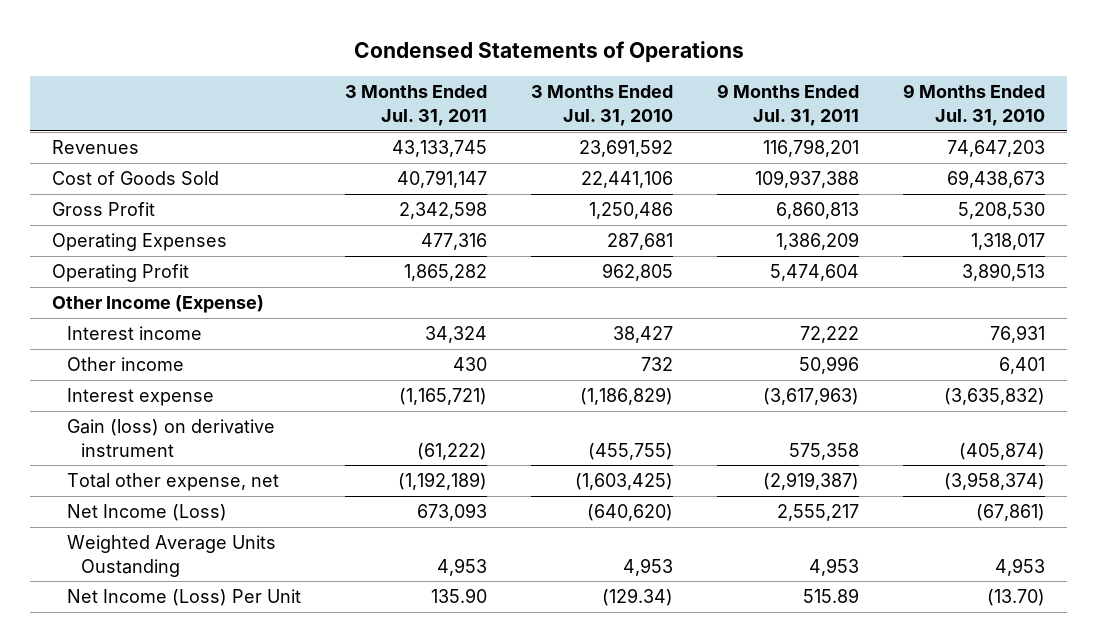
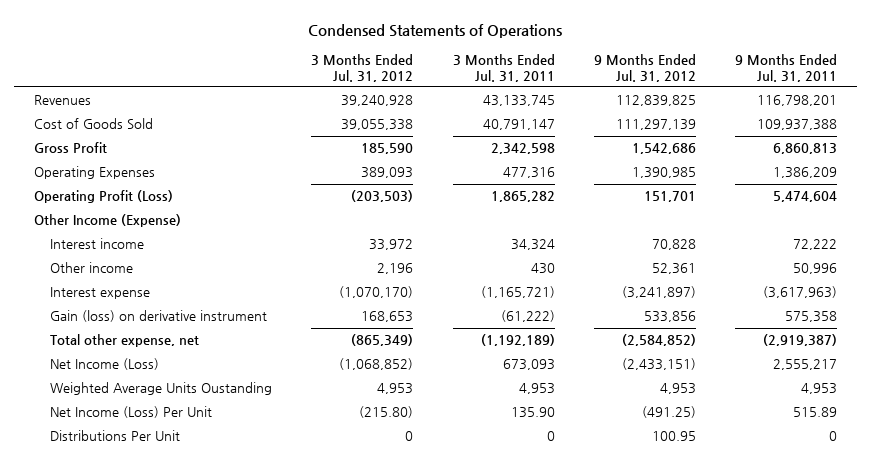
[530,85,673,126] 3 Months Ended Jul. 31, 2010 -> none
[903,84,1046,126] 9 Months Ended Jul. 31, 2010 -> none
none -> [311,54,414,82] 3 Months Ended Jul. 31, 2012
none -> [593,54,696,82] 9 Months Ended Jul. 31, 2012
[51,264,189,283] Operating Profit -> [33,190,173,204] Operating Profit (Loss)
none -> [50,430,181,442] Distributions Per Unit

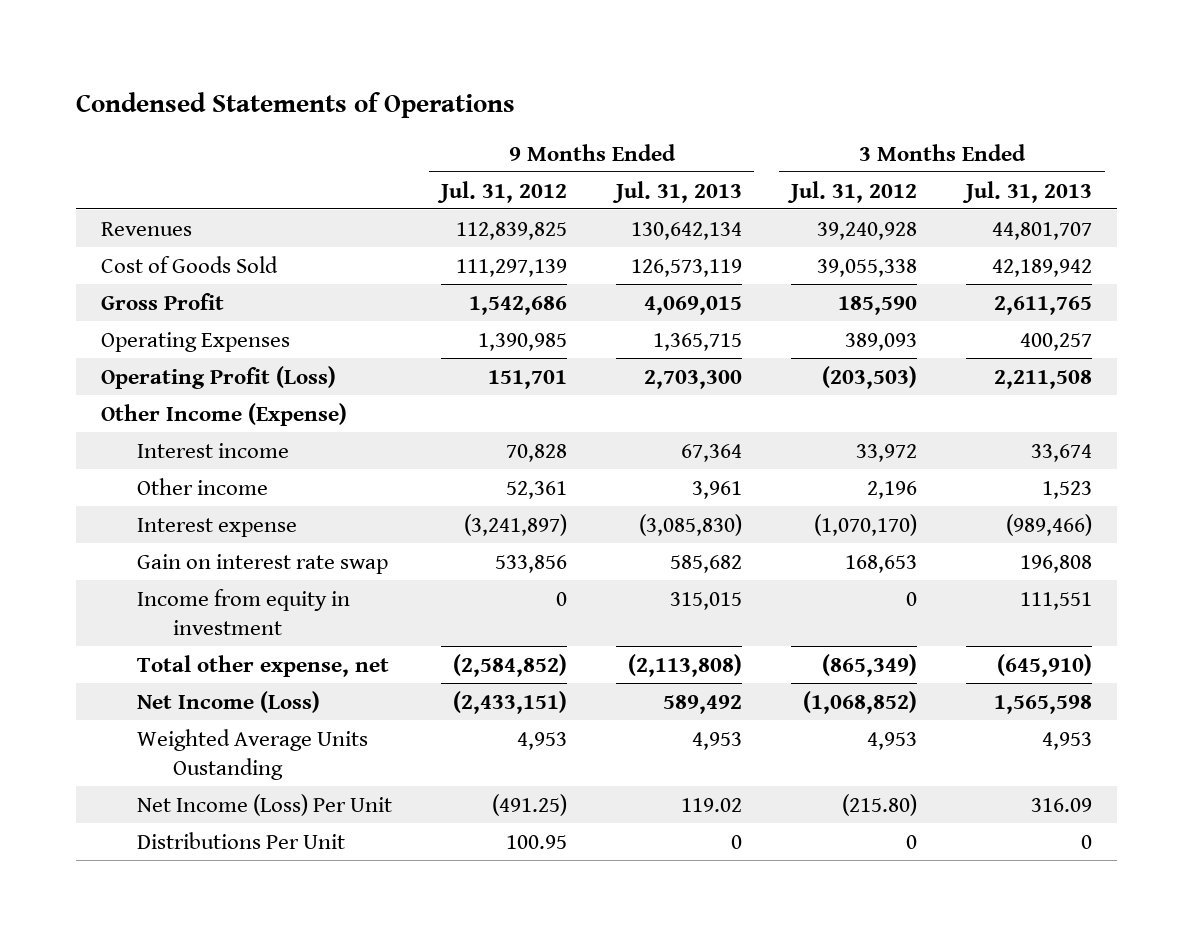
[452,54,555,82] 3 Months Ended Jul. 31, 2011 -> none
[734,54,837,82] 9 Months Ended Jul. 31, 2011 -> none
none -> [612,180,743,203] Jul. 31, 2013
none -> [962,180,1093,203] Jul. 31, 2013
[50,310,268,323] Gain (loss) on derivative instrument -> [136,553,388,574] Gain on interest rate swap
none -> [136,588,350,635] Income from equity in investment

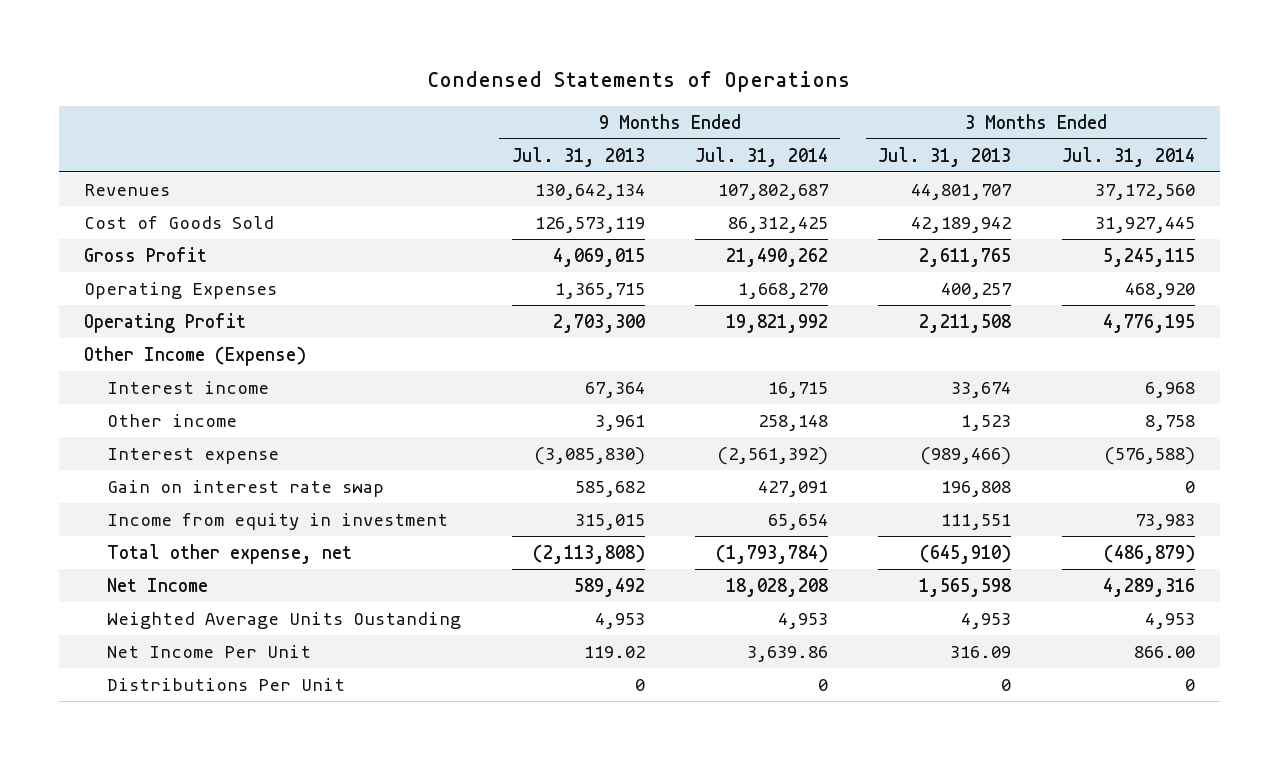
[437,180,568,203] Jul. 31, 2012 -> none
[787,180,918,203] Jul. 31, 2012 -> none
none -> [694,146,828,167] Jul. 31, 2014
none -> [1061,146,1195,167] Jul. 31, 2014
[100,365,336,389] Operating Profit (Loss) -> [83,312,246,333] Operating Profit
[136,690,320,713] Net Income (Loss) -> [107,577,209,592] Net Income
[136,793,392,816] Net Income (Loss) Per Unit -> [107,644,312,658] Net Income Per Unit

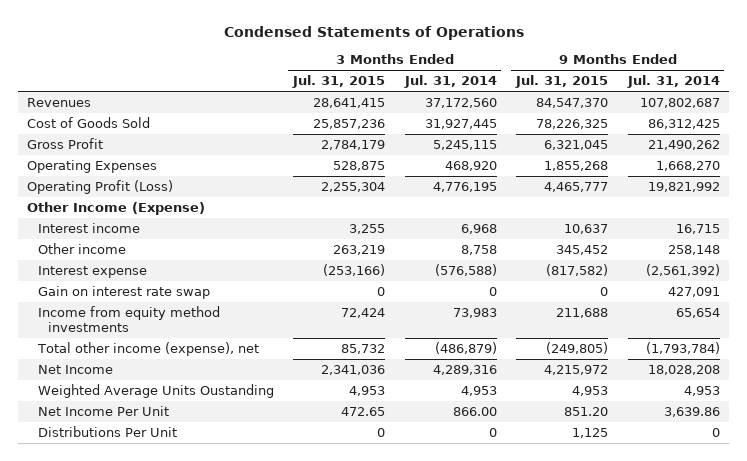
[511,146,645,167] Jul. 31, 2013 -> none
[878,146,1012,167] Jul. 31, 2013 -> none
none -> [292,75,386,89] Jul. 31, 2015
none -> [515,75,609,89] Jul. 31, 2015
[83,312,246,333] Operating Profit -> [27,179,174,194] Operating Profit (Loss)
[107,512,449,530] Income from equity in investment -> [37,305,220,333] Income from equity method investments
[107,543,353,564] Total other expense, net -> [36,341,259,356] Total other income (expense), net

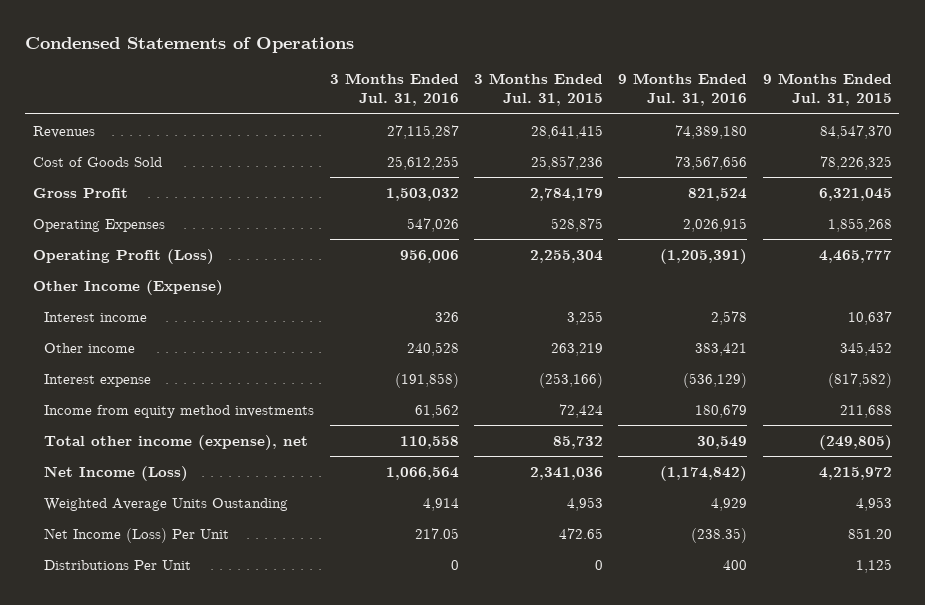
[403,75,497,89] Jul. 31, 2014 -> none
[626,75,720,89] Jul. 31, 2014 -> none
none -> [329,73,459,107] 3 Months Ended Jul. 31, 2016
none -> [618,73,748,107] 9 Months Ended Jul. 31, 2016
[37,285,210,299] Gain on interest rate swap -> none
[37,364,113,374] Net Income -> [44,465,189,481] Net Income (Loss)
[37,405,169,416] Net Income Per Unit -> [44,527,230,543] Net Income (Loss) Per Unit

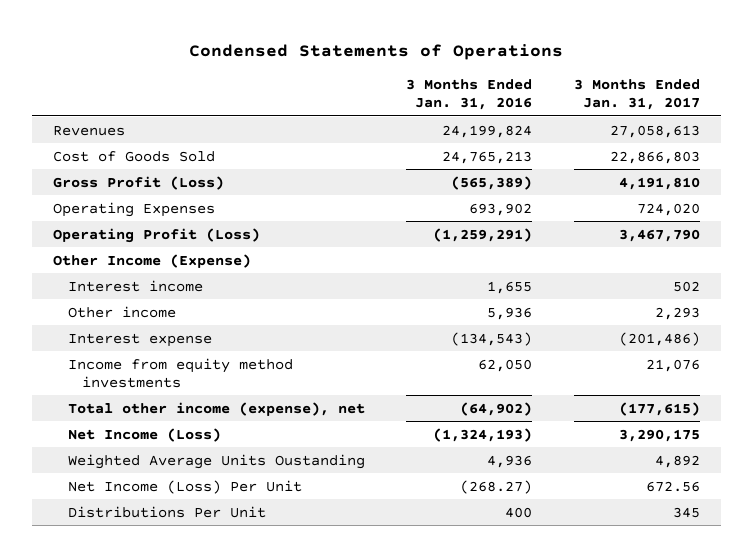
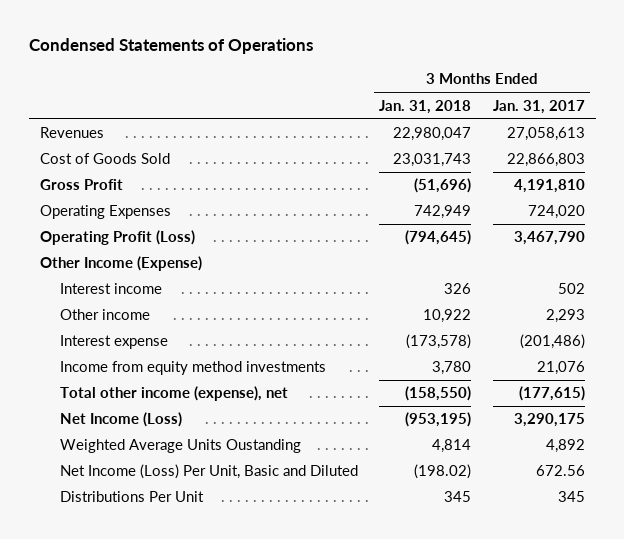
[406,79,533,111] 3 Months Ended Jan. 31, 2016 -> none
none -> [379,99,472,114] Jan. 31, 2018
[52,175,224,190] Gross Profit (Loss) -> [39,179,123,191] Gross Profit
[67,479,302,494] Net Income (Loss) Per Unit -> [59,464,358,480] Net Income (Loss) Per Unit, Basic and Diluted

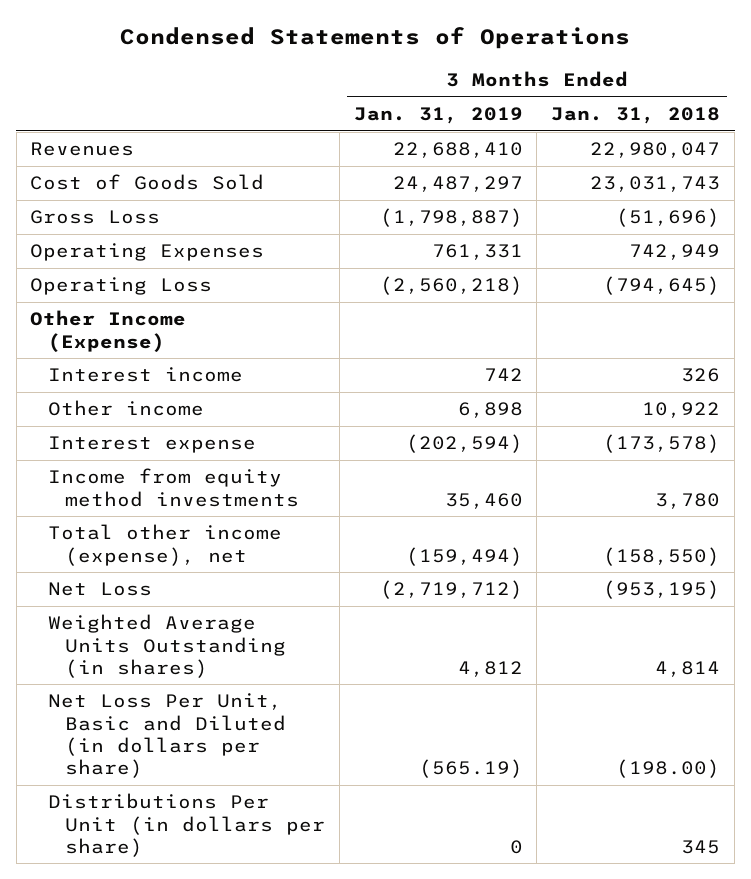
[492,99,585,114] Jan. 31, 2017 -> none
none -> [353,106,523,124] Jan. 31, 2019
[39,179,123,191] Gross Profit -> [30,210,161,225] Gross Loss
[39,230,195,246] Operating Profit (Loss) -> [30,277,213,296] Operating Loss
[59,412,182,428] Net Income (Loss) -> [47,582,152,597] Net Loss
[59,439,301,454] Weighted Average Units Oustanding -> [47,614,287,678] Weighted Average Units Outstanding (in shares)
[59,464,358,480] Net Income (Loss) Per Unit, Basic and Diluted -> [47,693,287,778] Net Loss Per Unit, Basic and Diluted (in dollars per share)
[414,464,472,480] (198.02) -> [616,758,721,778] (198.00)
[59,491,204,503] Distributions Per Unit -> [47,793,326,857] Distributions Per Unit (in dollars per share)

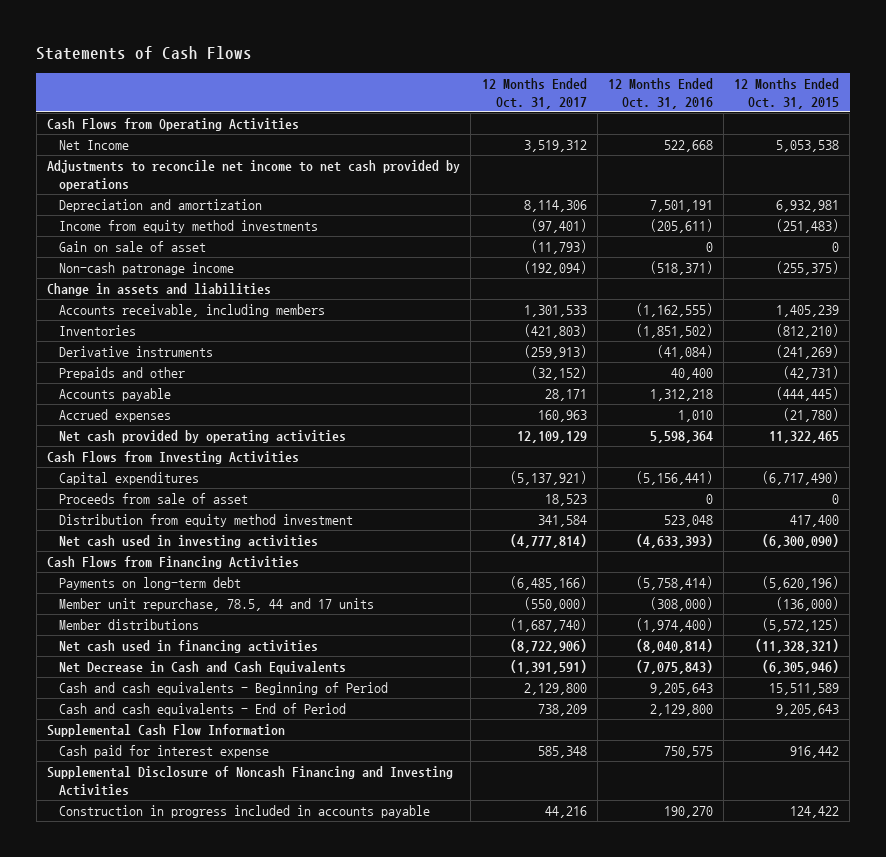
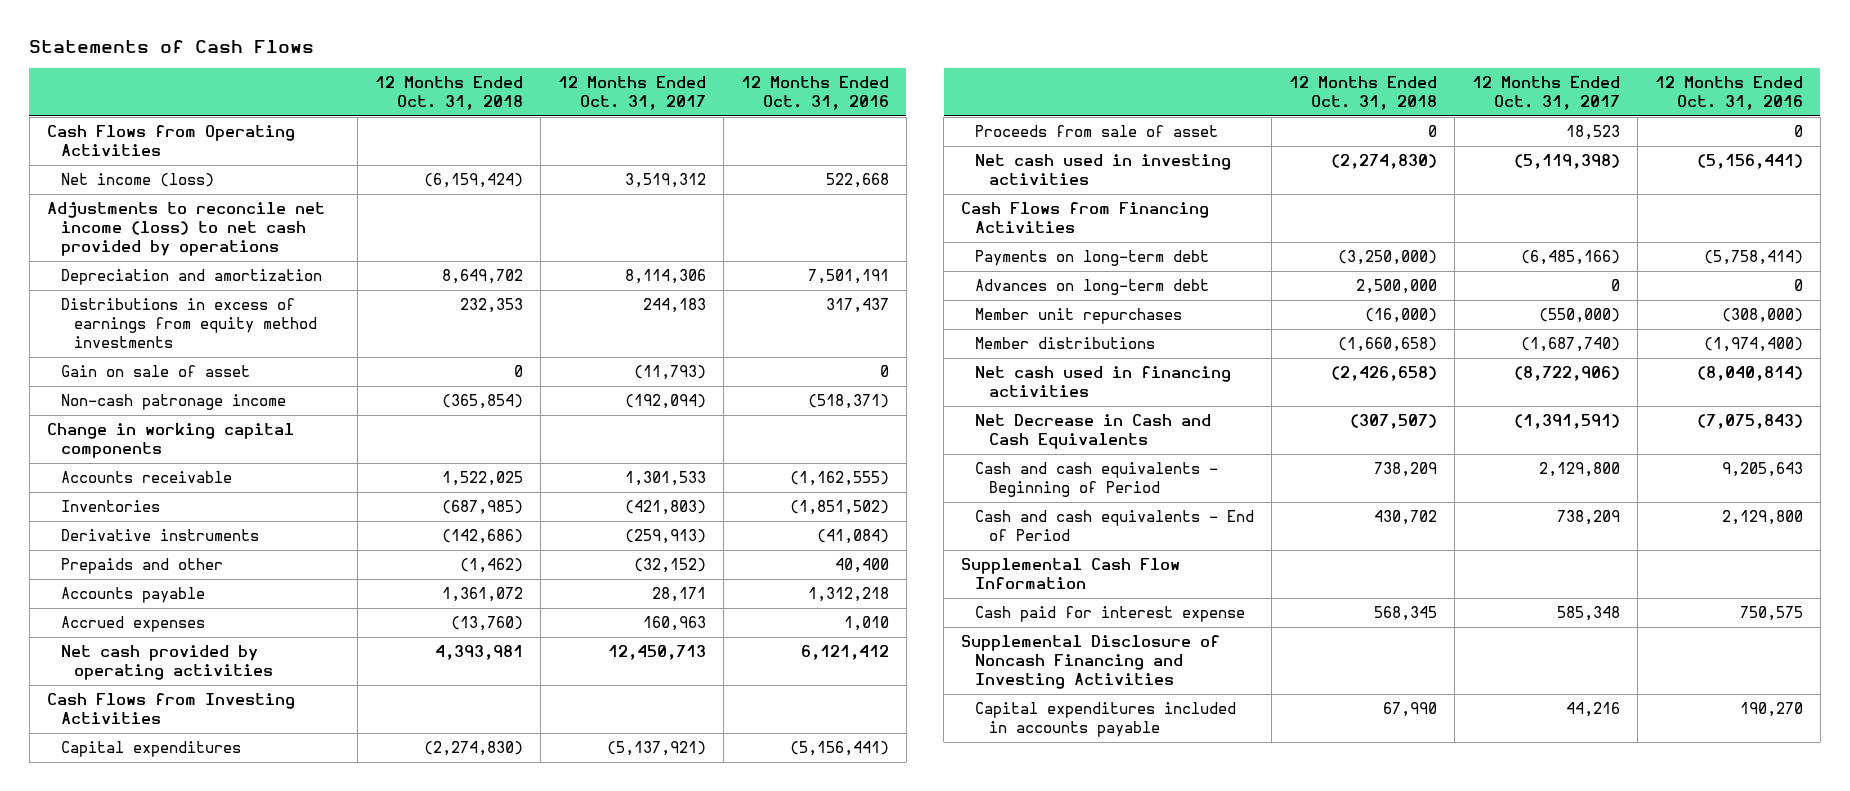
[734,77,840,109] 12 Months Ended Oct. 31, 2015 -> none
none -> [374,76,523,111] 12 Months Ended Oct. 31, 2018
[58,140,129,151] Net Income -> [60,173,214,188] Net income (loss)
[47,160,461,191] Adjustments to reconcile net income to net cash provided by operations -> [46,202,325,257] Adjustments to reconcile net income (loss) to net cash provided by operations
[58,220,318,234] Income from equity method investments -> none
none -> [60,298,318,349] Distributions in excess of earnings from equity method investments
[47,283,272,297] Change in assets and liabilities -> [46,423,294,459] Change in working capital components
[58,304,325,318] Accounts receivable, including members -> [60,471,232,484] Accounts receivable
[516,431,587,444] 12,109,129 -> [607,645,706,661] 12,450,713
[649,431,713,444] 5,598,364 -> [800,645,889,661] 6,121,412
[58,514,353,528] Distribution from equity method investment -> none
[509,534,587,549] (4,777,814) -> [1513,154,1620,170] (5,119,398)
[635,534,713,549] (4,633,393) -> [1696,154,1803,170] (5,156,441)
none -> [974,279,1209,296] Advances on long-term debt
[58,598,374,612] Member unit repurchase, 78.5, 44 and 17 units -> [974,308,1182,325] Member unit repurchases
[58,805,430,819] Construction in progress included in accounts payable -> [974,702,1236,738] Capital expenditures included in accounts payable

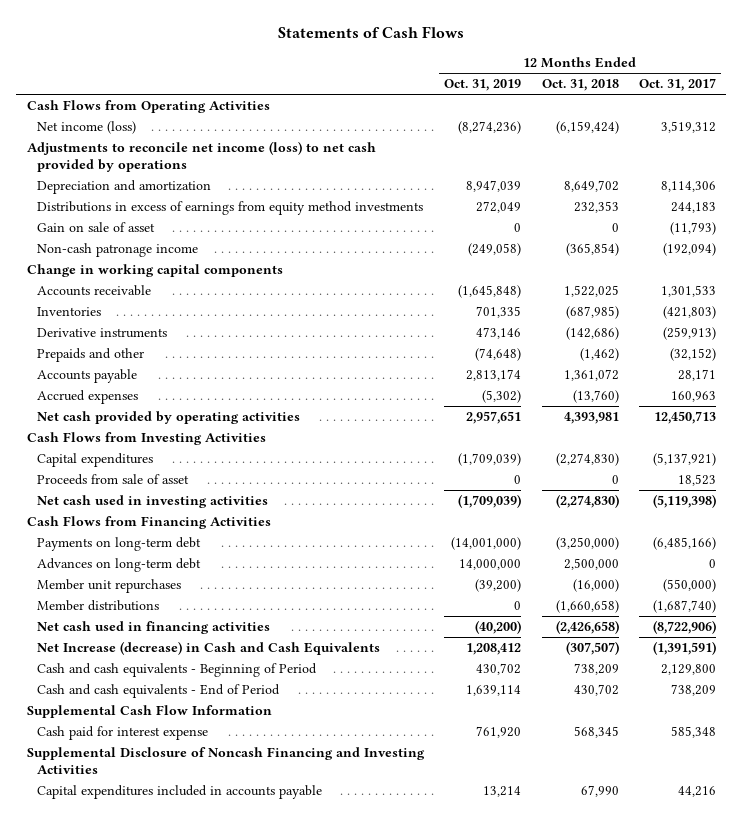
[740,76,889,111] 12 Months Ended Oct. 31, 2016 -> none
none -> [444,79,522,92] Oct. 31, 2019
[974,414,1211,450] Net Decrease in Cash and Cash Equivalents -> [37,641,381,656] Net Increase (decrease) in Cash and Cash Equivalents

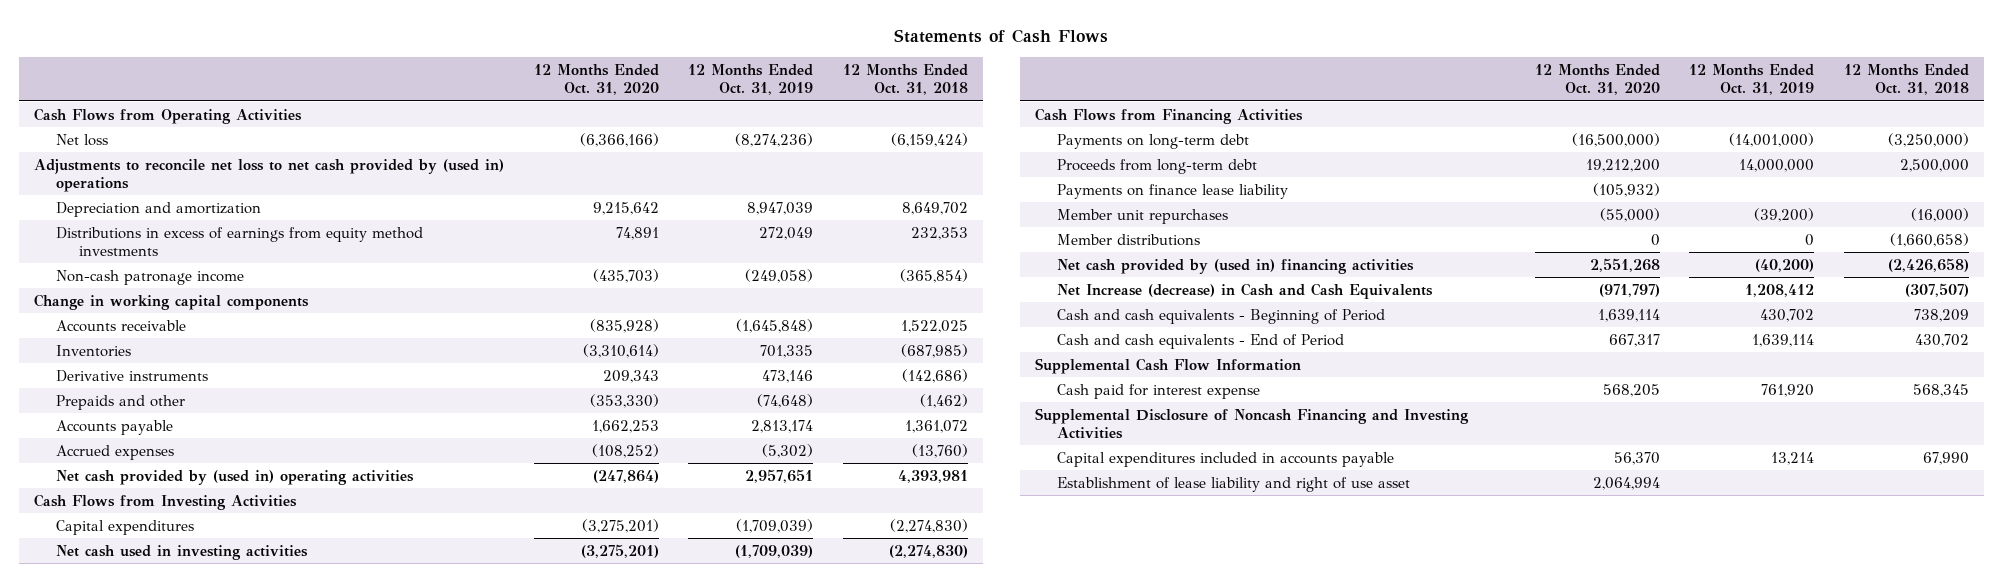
[639,78,717,92] Oct. 31, 2017 -> none
none -> [533,64,659,96] 12 Months Ended Oct. 31, 2020
[37,121,137,135] Net income (loss) -> [56,133,109,146] Net loss
[26,141,376,172] Adjustments to reconcile net income (loss) to net cash provided by operations -> [33,158,504,192] Adjustments to reconcile net loss to net cash provided by (used in) operations
[37,222,156,233] Gain on sale of asset -> none
[37,411,301,425] Net cash provided by operating activities -> [56,469,415,485] Net cash provided by (used in) operating activities
[37,474,190,486] Proceeds from sale of asset -> none
[37,558,202,573] Advances on long-term debt -> [1057,158,1258,174] Proceeds from long-term debt
none -> [1057,183,1289,199] Payments on finance lease liability
[37,621,271,635] Net cash used in financing activities -> [1057,258,1415,274] Net cash provided by (used in) financing activities
none -> [1057,476,1411,492] Establishment of lease liability and right of use asset

